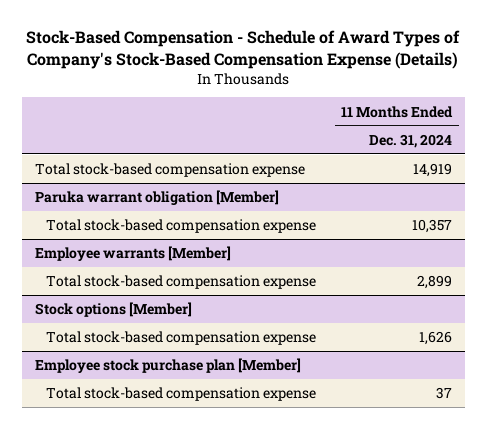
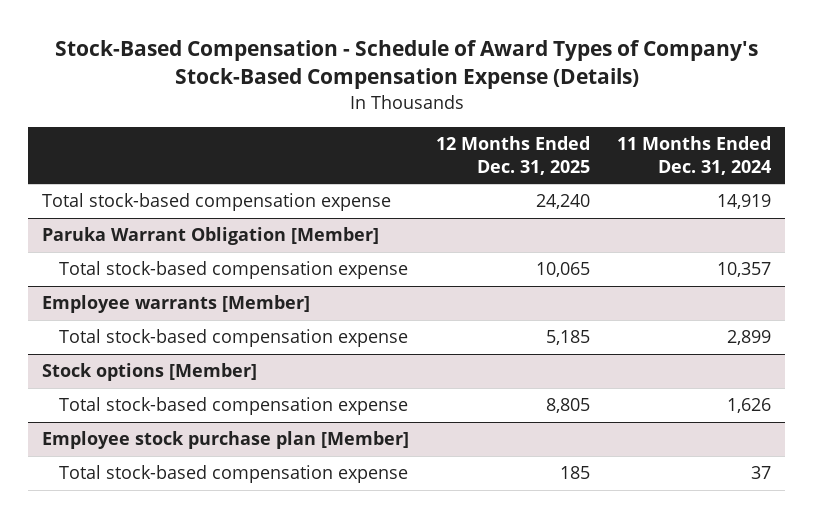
none -> [436,136,591,175] 12 Months Ended Dec. 31, 2025
[34,190,279,206] Paruka warrant obligation [Member] -> [41,227,379,246] Paruka Warrant Obligation [Member]

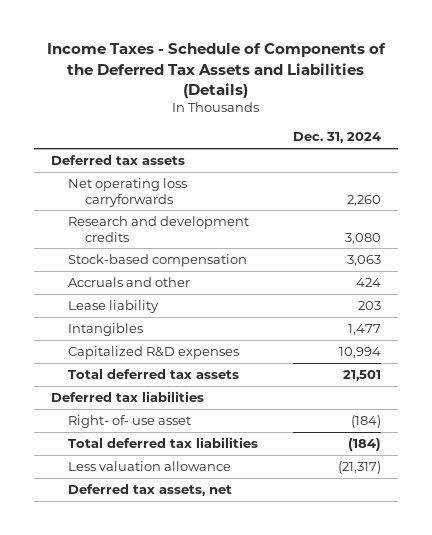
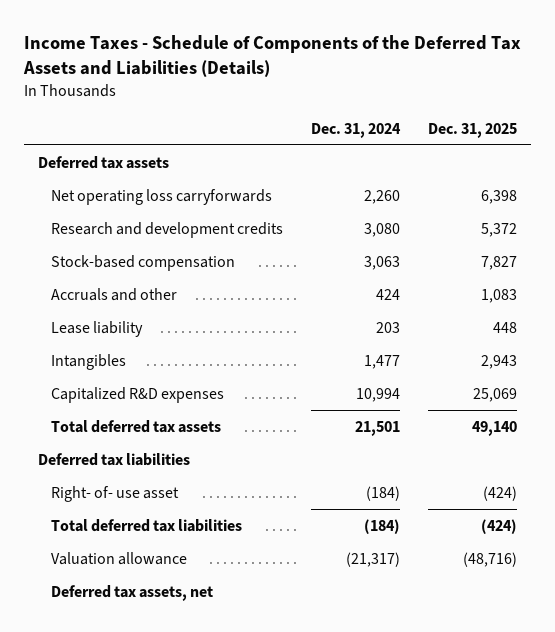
none -> [427,122,517,138] Dec. 31, 2025
[68,460,232,471] Less valuation allowance -> [51,551,188,565] Valuation allowance

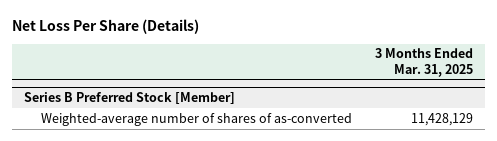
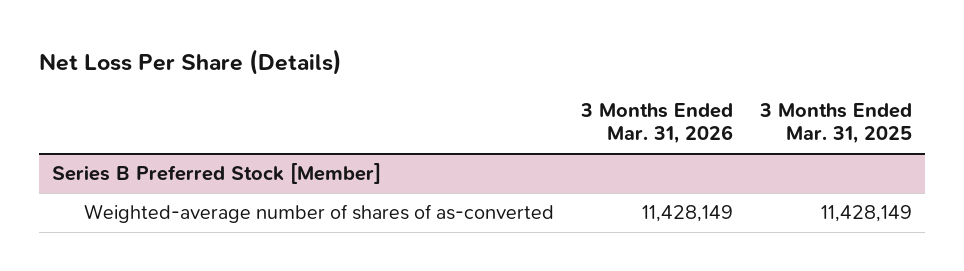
none -> [579,102,733,145] 3 Months Ended Mar. 31, 2026
[411,112,474,126] 11,428,129 -> [820,205,912,223] 11,428,149

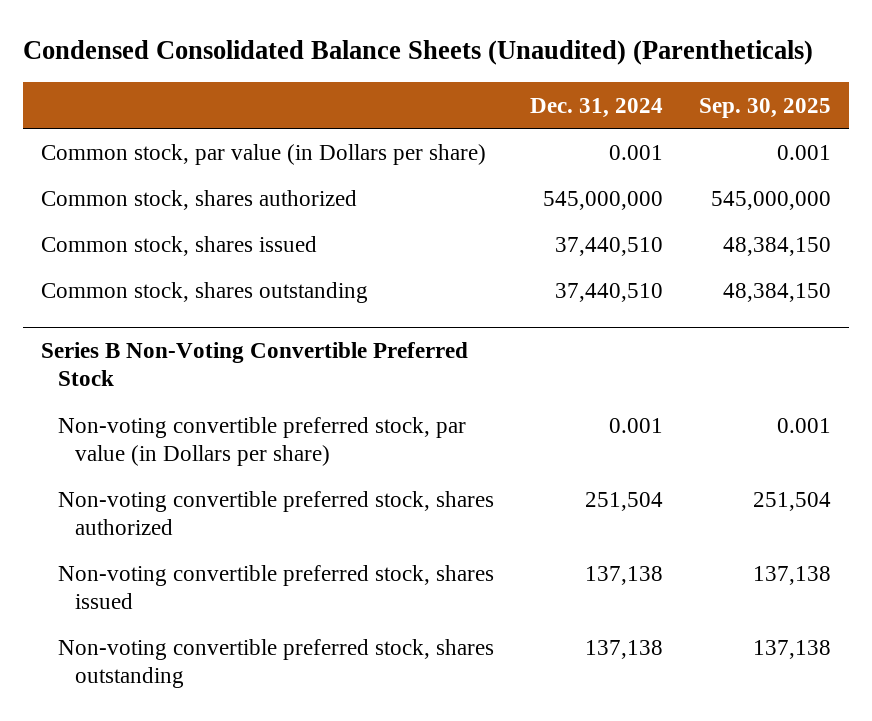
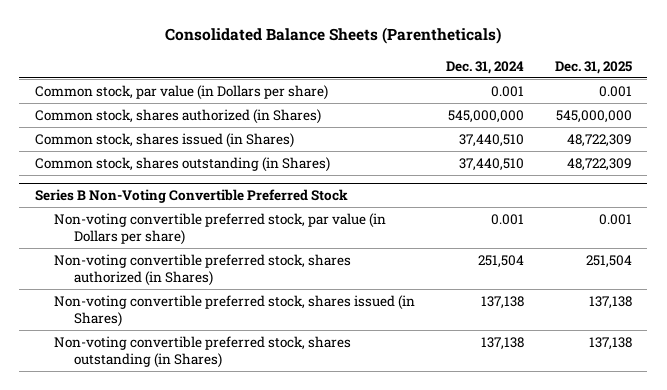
[23,40,814,66] Condensed Consolidated Balance Sheets (Unaudited) (Parentheticals) -> [165,27,502,45] Consolidated Balance Sheets (Parentheticals)
[698,97,831,118] Sep. 30, 2025 -> none
none -> [554,60,632,74] Dec. 31, 2025
[41,189,358,210] Common stock, shares authorized -> [34,108,321,124] Common stock, shares authorized (in Shares)
[41,235,318,256] Common stock, shares issued -> [34,132,294,148] Common stock, shares issued (in Shares)
[41,281,369,303] Common stock, shares outstanding -> [34,156,330,172] Common stock, shares outstanding (in Shares)
[58,490,495,535] Non-voting convertible preferred stock, shares authorized -> [54,253,352,286] Non-voting convertible preferred stock, shares authorized (in Shares)
[58,564,495,609] Non-voting convertible preferred stock, shares issued -> [54,294,416,327] Non-voting convertible preferred stock, shares issued (in Shares)
[58,638,495,688] Non-voting convertible preferred stock, shares outstanding -> [54,335,352,368] Non-voting convertible preferred stock, shares outstanding (in Shares)

